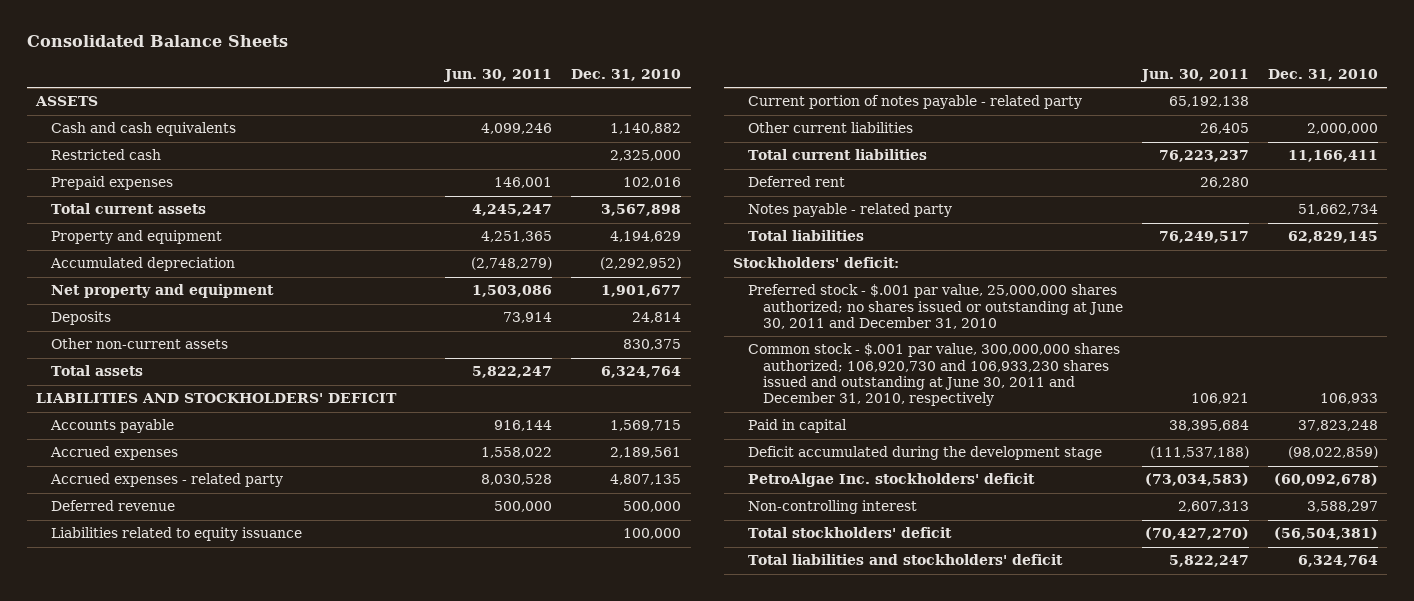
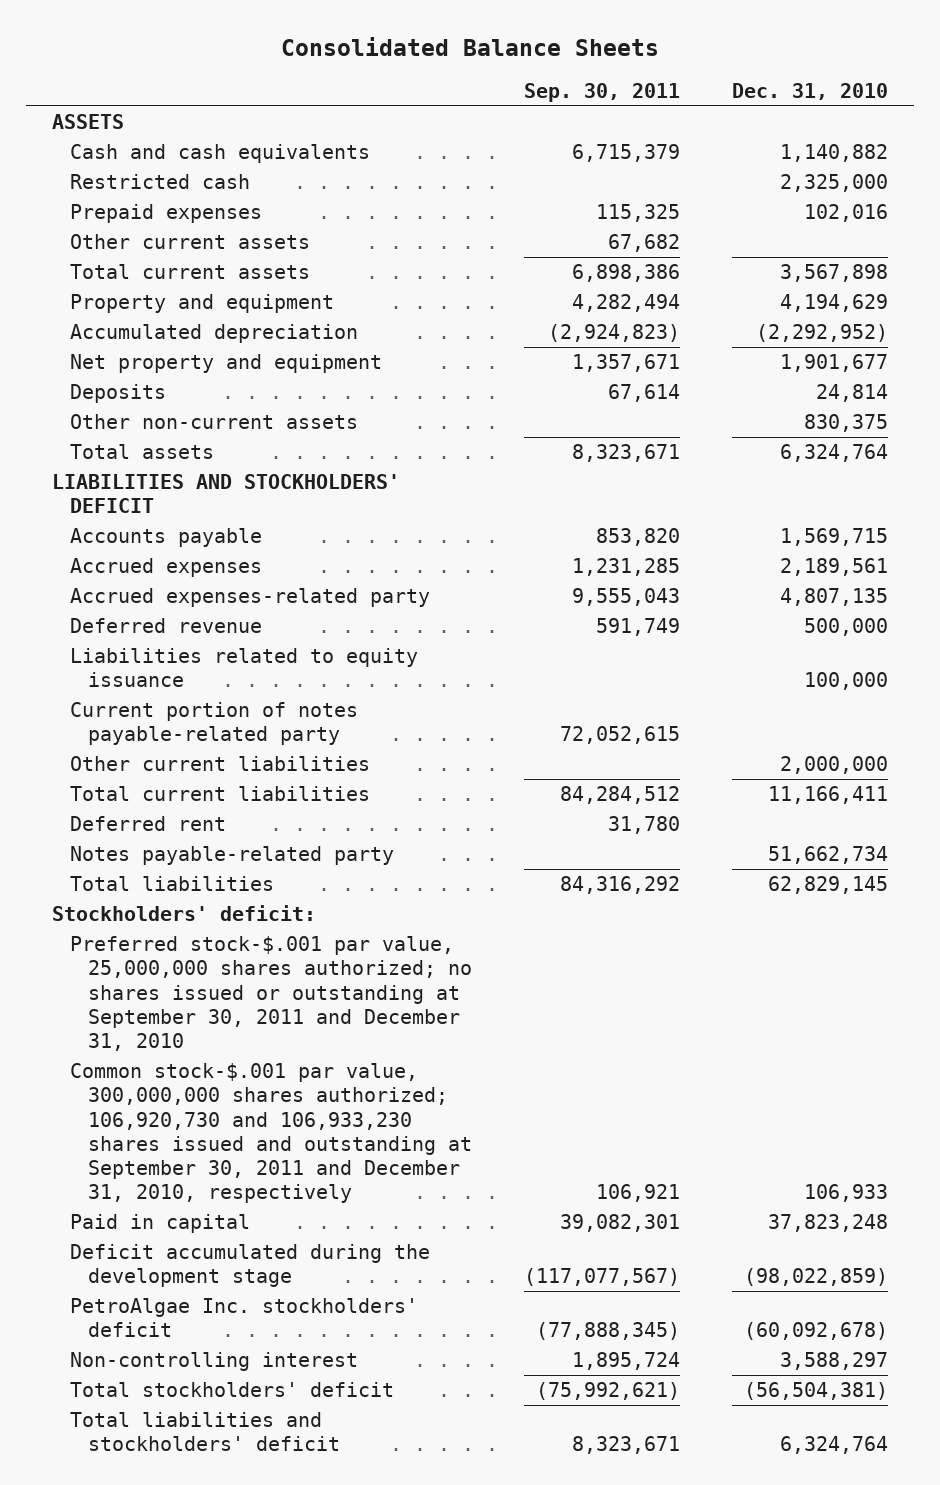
[443,68,553,82] Jun. 30, 2011 -> none
none -> [523,82,680,102] Sep. 30, 2011
none -> [69,234,310,250] Other current assets
[50,473,284,488] Accrued expenses - related party -> [69,588,430,608] Accrued expenses-related party
[748,95,1083,110] Current portion of notes payable - related party -> [69,702,358,746] Current portion of notes payable-related party
[748,203,953,218] Notes payable - related party -> [69,846,394,866] Notes payable-related party
[748,284,1124,329] Preferred stock - $.001 par value, 25,000,000 shares authorized; no shares issued or outstanding at June 30, 2011 and December 31, 2010 -> [69,936,473,1052] Preferred stock-$.001 par value, 25,000,000 shares authorized; no shares issued or outstanding at September 30, 2011 and December 31, 2010
[748,343,1121,407] Common stock - $.001 par value, 300,000,000 shares authorized; 106,920,730 and 106,933,230 shares issued and outstanding at June 30, 2011 and December 31, 2010, respectively -> [69,1063,473,1204] Common stock-$.001 par value, 300,000,000 shares authorized; 106,920,730 and 106,933,230 shares issued and outstanding at September 30, 2011 and December 31, 2010, respectively

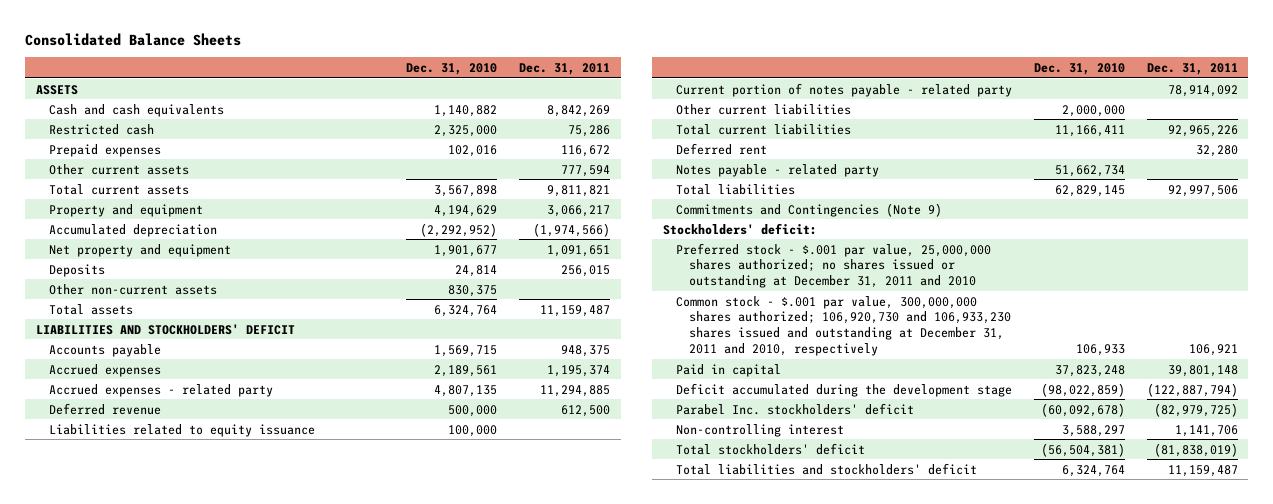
[523,82,680,102] Sep. 30, 2011 -> none
none -> [518,62,610,75] Dec. 31, 2011
[69,588,430,608] Accrued expenses-related party -> [48,383,273,397] Accrued expenses - related party
[69,702,358,746] Current portion of notes payable-related party -> [676,82,1013,97] Current portion of notes payable - related party
[69,846,394,866] Notes payable-related party -> [676,163,880,177] Notes payable - related party
none -> [676,202,943,217] Commitments and Contingencies (Note 9)
[69,936,473,1052] Preferred stock-$.001 par value, 25,000,000 shares authorized; no shares issued or outstanding at September 30, 2011 and December 31, 2010 -> [676,242,992,289] Preferred stock - $.001 par value, 25,000,000 shares authorized; no shares issued or outstanding at December 31, 2011 and 2010
[69,1063,473,1204] Common stock-$.001 par value, 300,000,000 shares authorized; 106,920,730 and 106,933,230 shares issued and outstanding at September 30, 2011 and December 31, 2010, respectively -> [676,295,1011,357] Common stock - $.001 par value, 300,000,000 shares authorized; 106,920,730 and 106,933,230 shares issued and outstanding at December 31, 2011 and 2010, respectively
[69,1298,418,1338] PetroAlgae Inc. stockholders' deficit -> [676,402,915,415] Parabel Inc. stockholders' deficit

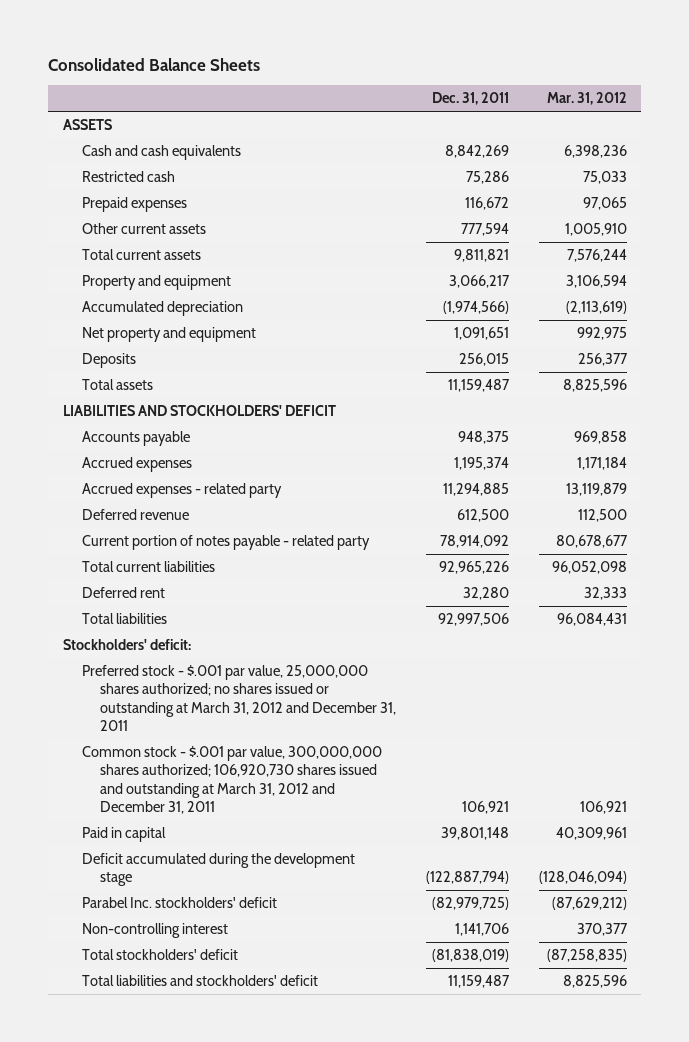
[406,62,498,75] Dec. 31, 2010 -> none
none -> [546,92,627,106] Mar. 31, 2012
[48,283,217,295] Other non-current assets -> none
[48,423,315,437] Liabilities related to equity issuance -> none
[676,103,852,115] Other current liabilities -> none
[676,163,880,177] Notes payable - related party -> none
[676,202,943,217] Commitments and Contingencies (Note 9) -> none
[676,242,992,289] Preferred stock - $.001 par value, 25,000,000 shares authorized; no shares issued or outstanding at December 31, 2011 and 2010 -> [81,665,397,731] Preferred stock - $.001 par value, 25,000,000 shares authorized; no shares issued or outstanding at March 31, 2012 and December 31, 2011
[676,295,1011,357] Common stock - $.001 par value, 300,000,000 shares authorized; 106,920,730 and 106,933,230 shares issued and outstanding at December 31, 2011 and 2010, respectively -> [81,746,382,814] Common stock - $.001 par value, 300,000,000 shares authorized; 106,920,730 shares issued and outstanding at March 31, 2012 and December 31, 2011

